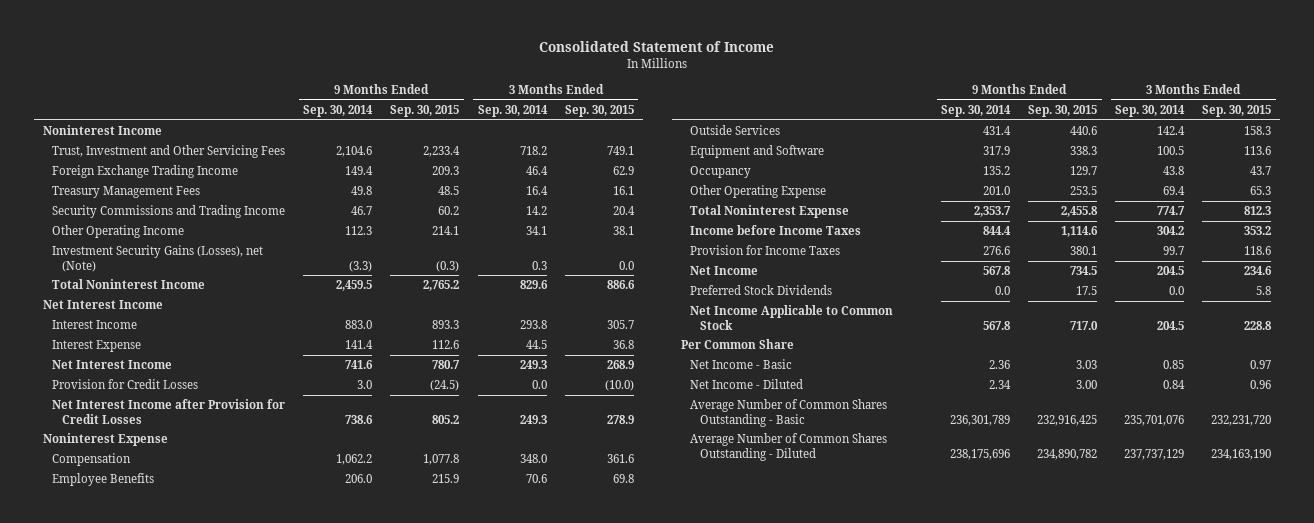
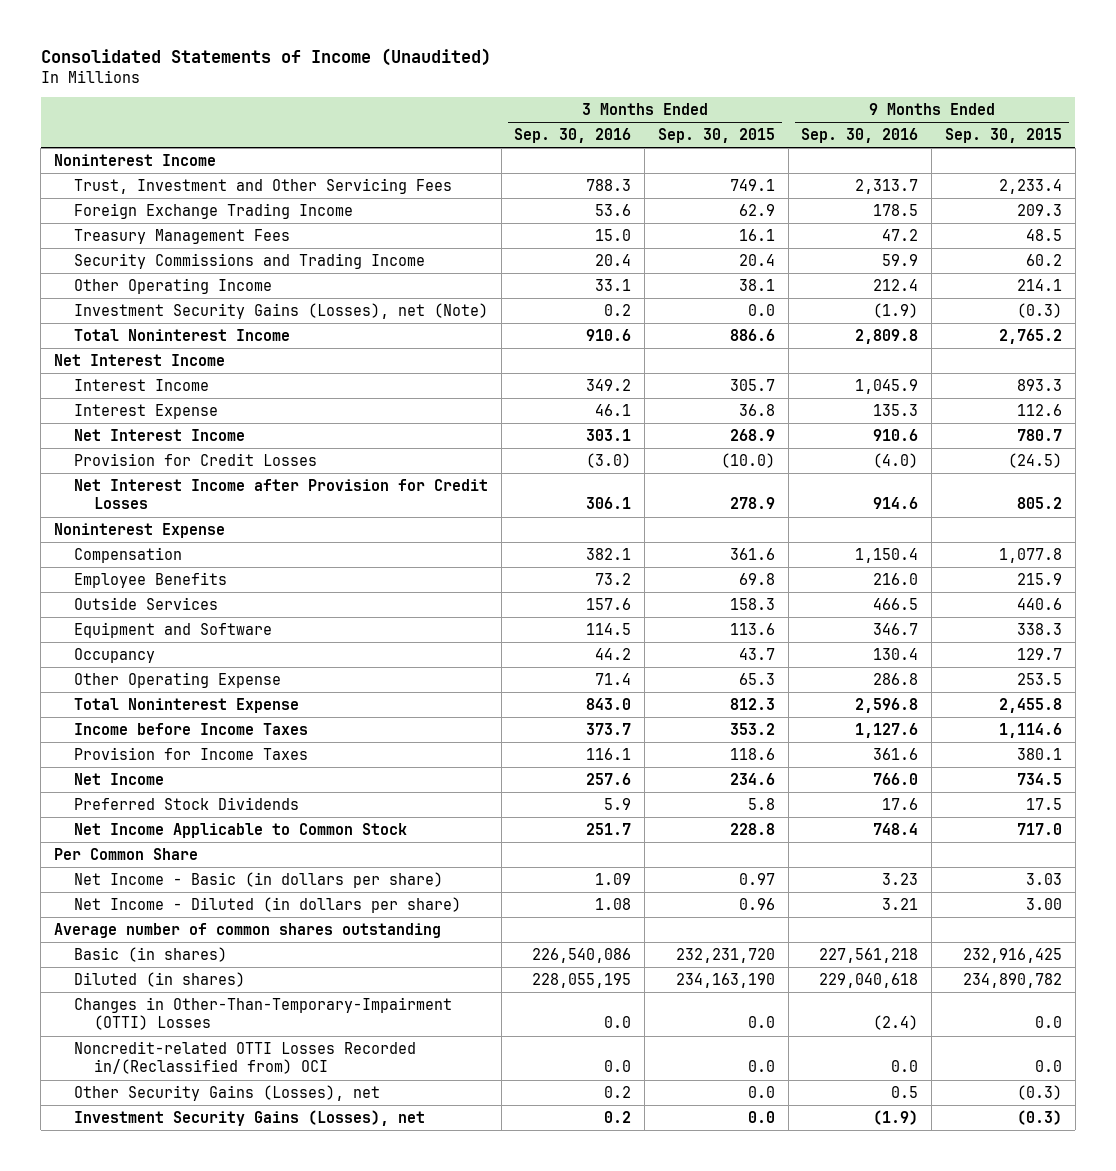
[539,41,775,53] Consolidated Statement of Income -> [40,48,491,67] Consolidated Statements of Income (Unaudited)
[303,104,374,117] Sep. 30, 2014 -> none
[477,104,548,117] Sep. 30, 2014 -> none
none -> [514,127,632,143] Sep. 30, 2016
none -> [801,127,919,143] Sep. 30, 2016
[690,359,793,370] Net Income - Basic -> [73,871,443,888] Net Income - Basic (in dollars per share)
[690,379,804,390] Net Income - Diluted -> [73,896,461,913] Net Income - Diluted (in dollars per share)
none -> [53,922,441,938] Average number of common shares outstanding
[690,399,888,427] Average Number of Common Shares Outstanding - Basic -> [73,946,227,962] Basic (in shares)
[690,433,888,461] Average Number of Common Shares Outstanding - Diluted -> [73,971,245,987] Diluted (in shares)
none -> [73,996,452,1031] Changes in Other-Than-Temporary-Impairment (OTTI) Losses
none -> [73,1040,416,1075] Noncredit-related OTTI Losses Recorded in/(Reclassified from) OCI
none -> [73,1084,380,1101] Other Security Gains (Losses), net
none -> [73,1109,425,1126] Investment Security Gains (Losses), net

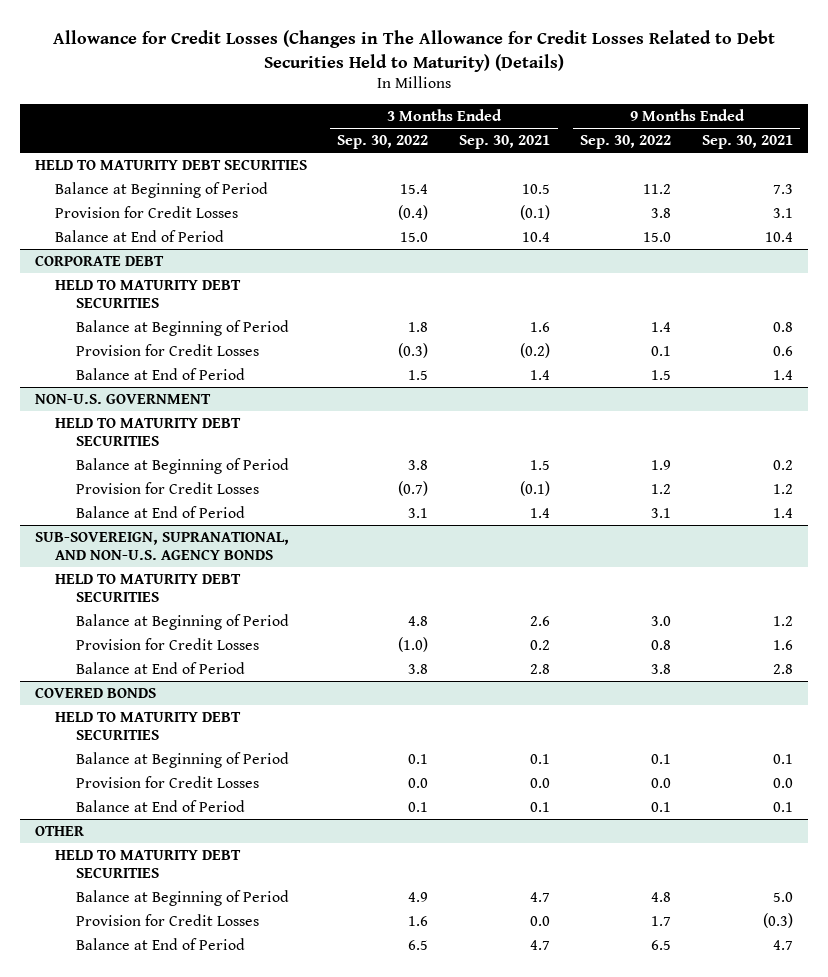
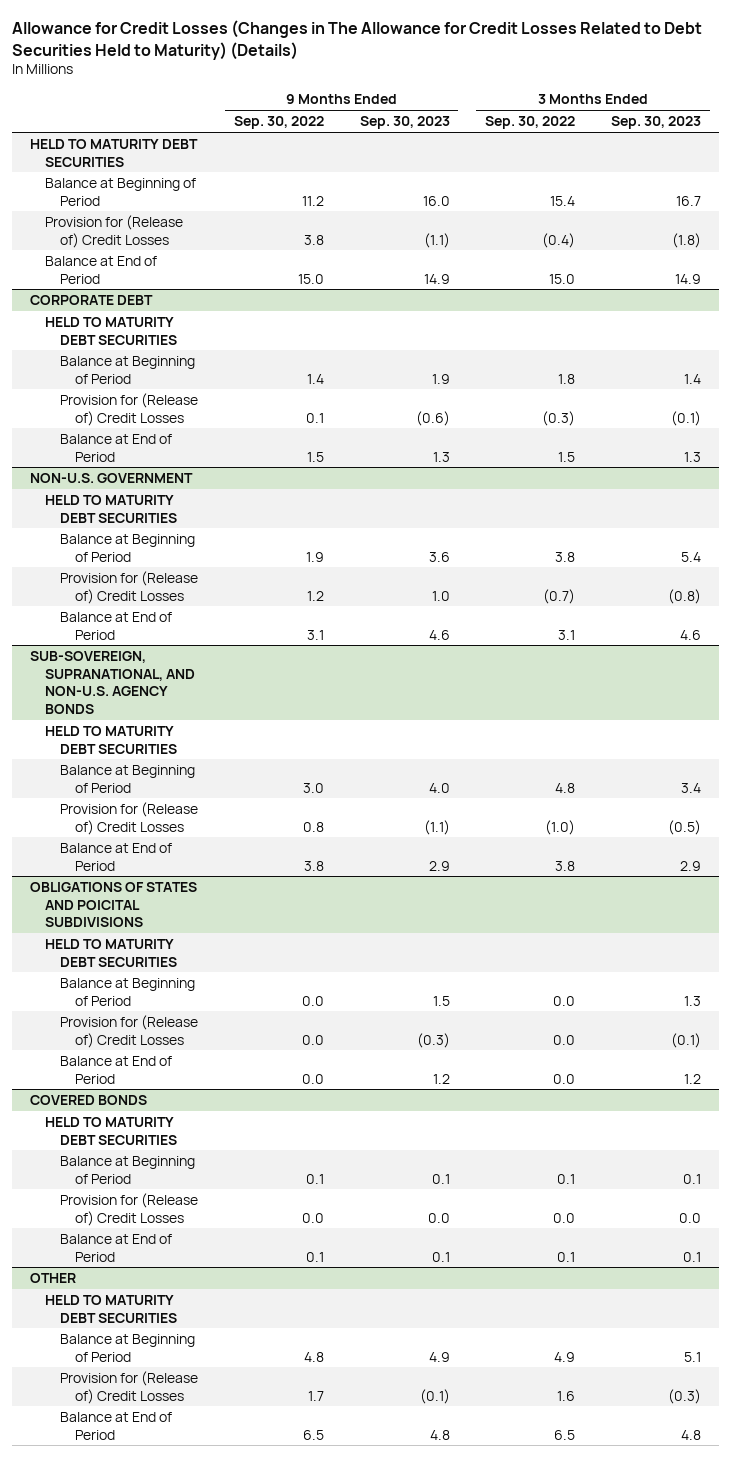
[458,135,550,150] Sep. 30, 2021 -> none
[701,135,793,150] Sep. 30, 2021 -> none
none -> [359,116,450,130] Sep. 30, 2023
none -> [611,116,702,130] Sep. 30, 2023
[55,205,239,218] Provision for Credit Losses -> [45,215,184,248] Provision for (Release of) Credit Losses
[75,343,259,356] Provision for Credit Losses -> [59,393,198,426] Provision for (Release of) Credit Losses
[75,481,259,494] Provision for Credit Losses -> [59,571,198,604] Provision for (Release of) Credit Losses
[75,637,259,650] Provision for Credit Losses -> [59,802,198,835] Provision for (Release of) Credit Losses
none -> [30,882,198,928] OBLIGATIONS OF STATES AND POICITAL SUBDIVISIONS
none -> [45,939,177,967] HELD TO MATURITY DEBT SECURITIES
none -> [59,978,195,1006] Balance at Beginning of Period
none -> [59,1015,198,1048] Provision for (Release of) Credit Losses
none -> [59,1056,172,1084] Balance at End of Period
[75,775,259,788] Provision for Credit Losses -> [59,1193,198,1226] Provision for (Release of) Credit Losses
[75,913,259,926] Provision for Credit Losses -> [59,1371,198,1404] Provision for (Release of) Credit Losses

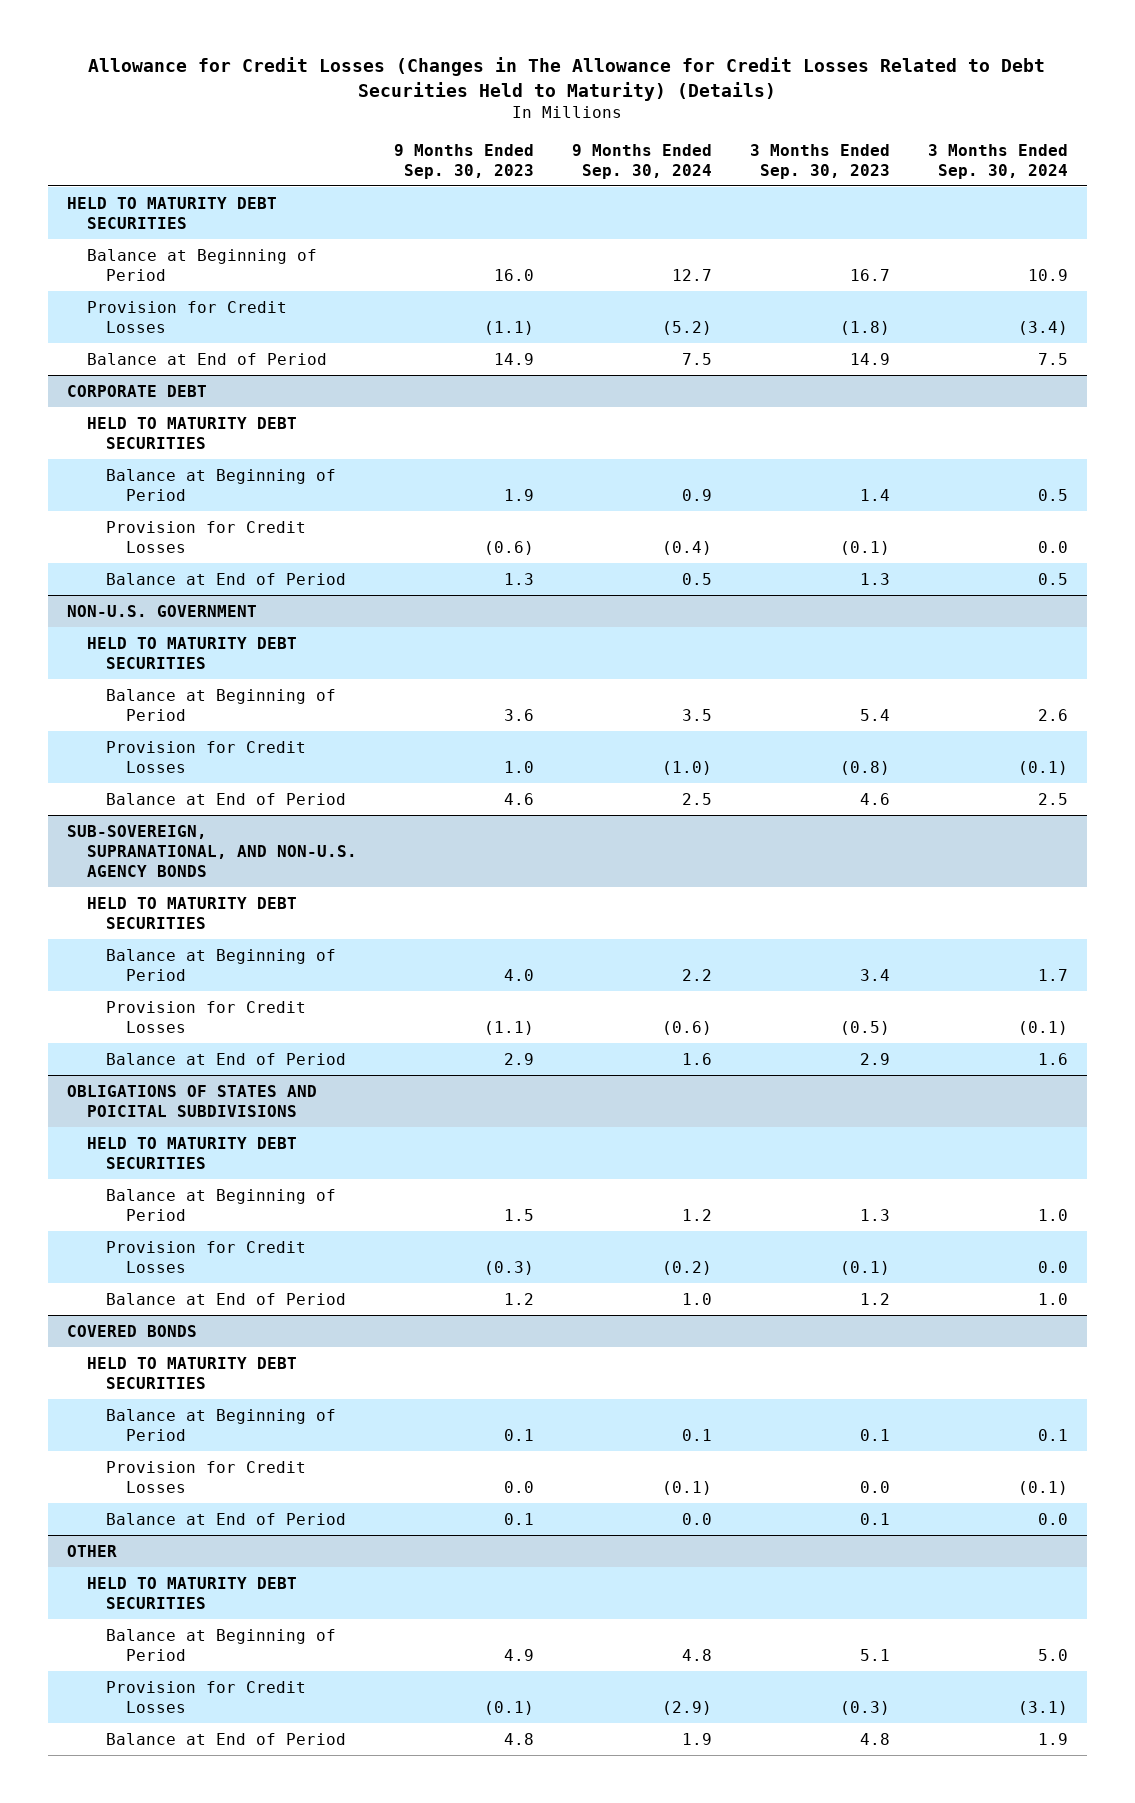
[233,116,324,130] Sep. 30, 2022 -> none
[485,116,576,130] Sep. 30, 2022 -> none
none -> [572,143,713,179] 9 Months Ended Sep. 30, 2024
none -> [928,143,1069,179] 3 Months Ended Sep. 30, 2024
[45,215,184,248] Provision for (Release of) Credit Losses -> [86,300,287,333] Provision for Credit Losses
[59,393,198,426] Provision for (Release of) Credit Losses -> [106,520,307,553] Provision for Credit Losses
[59,571,198,604] Provision for (Release of) Credit Losses -> [106,740,307,773] Provision for Credit Losses
[59,802,198,835] Provision for (Release of) Credit Losses -> [106,1000,307,1033] Provision for Credit Losses
[59,1015,198,1048] Provision for (Release of) Credit Losses -> [106,1240,307,1273] Provision for Credit Losses
[59,1193,198,1226] Provision for (Release of) Credit Losses -> [106,1460,307,1493] Provision for Credit Losses
[59,1371,198,1404] Provision for (Release of) Credit Losses -> [106,1680,307,1713] Provision for Credit Losses

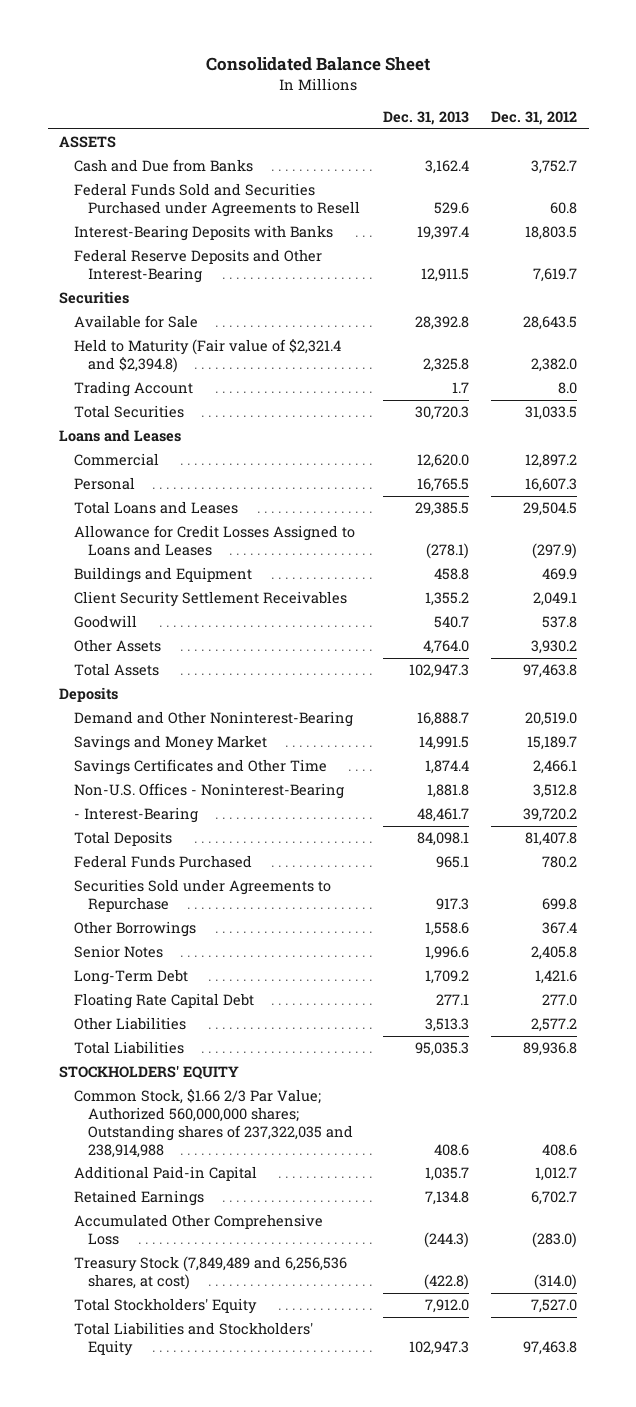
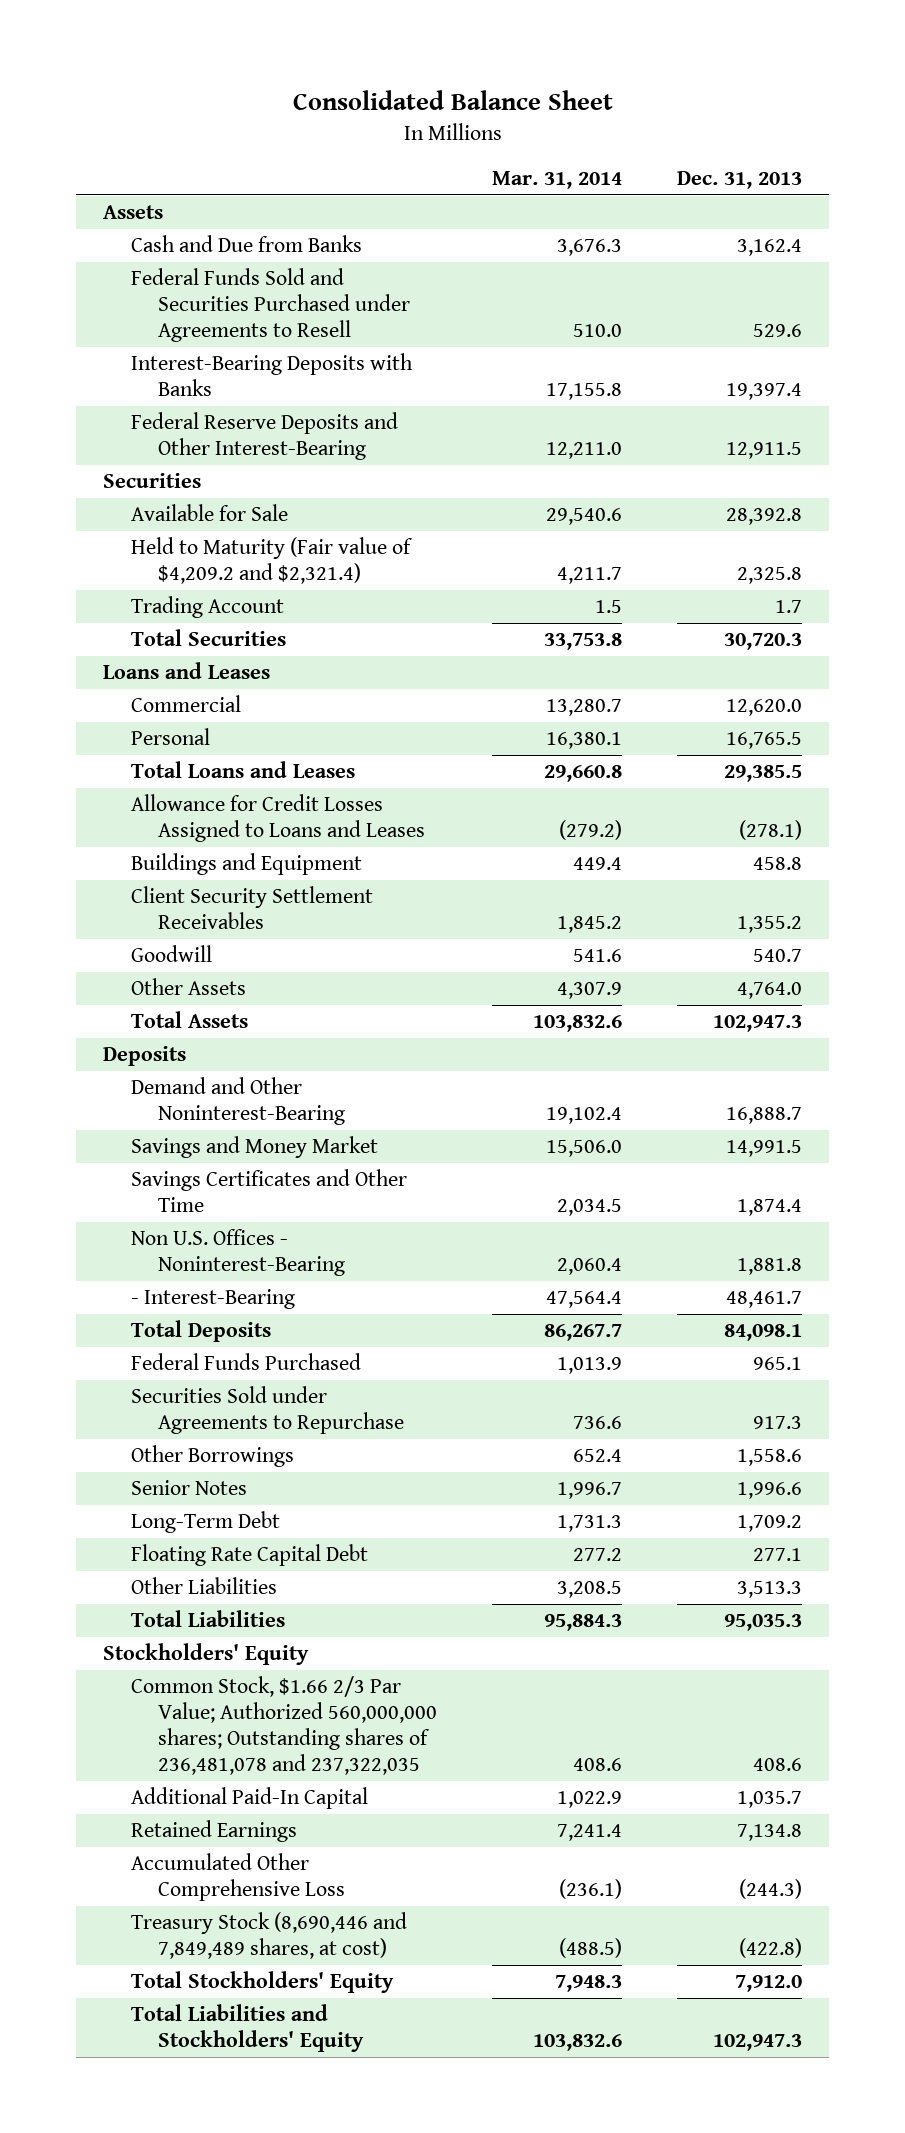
[491,111,578,126] Dec. 31, 2012 -> none
none -> [491,171,622,190] Mar. 31, 2014
[58,136,116,149] ASSETS -> [103,205,164,220] Assets
[73,339,341,374] Held to Maturity (Fair value of $2,321.4 and $2,394.8) -> [130,537,413,585] Held to Maturity (Fair value of $4,209.2 and $2,321.4)
[73,783,344,800] Non-U.S. Offices - Noninterest-Bearing -> [130,1229,345,1277] Non U.S. Offices - Noninterest-Bearing
[58,1065,239,1080] STOCKHOLDERS' EQUITY -> [103,1643,310,1666] Stockholders' Equity
[73,1089,354,1158] Common Stock, $1.66 2/3 Par Value; Authorized 560,000,000 shares; Outstanding shares of 237,322,035 and 238,914,988 -> [130,1676,437,1775] Common Stock, $1.66 2/3 Par Value; Authorized 560,000,000 shares; Outstanding shares of 236,481,078 and 237,322,035
[73,1166,257,1182] Additional Paid-in Capital -> [130,1787,368,1810] Additional Paid-In Capital
[73,1256,347,1291] Treasury Stock (7,849,489 and 6,256,536 shares, at cost) -> [130,1912,407,1960] Treasury Stock (8,690,446 and 7,849,489 shares, at cost)

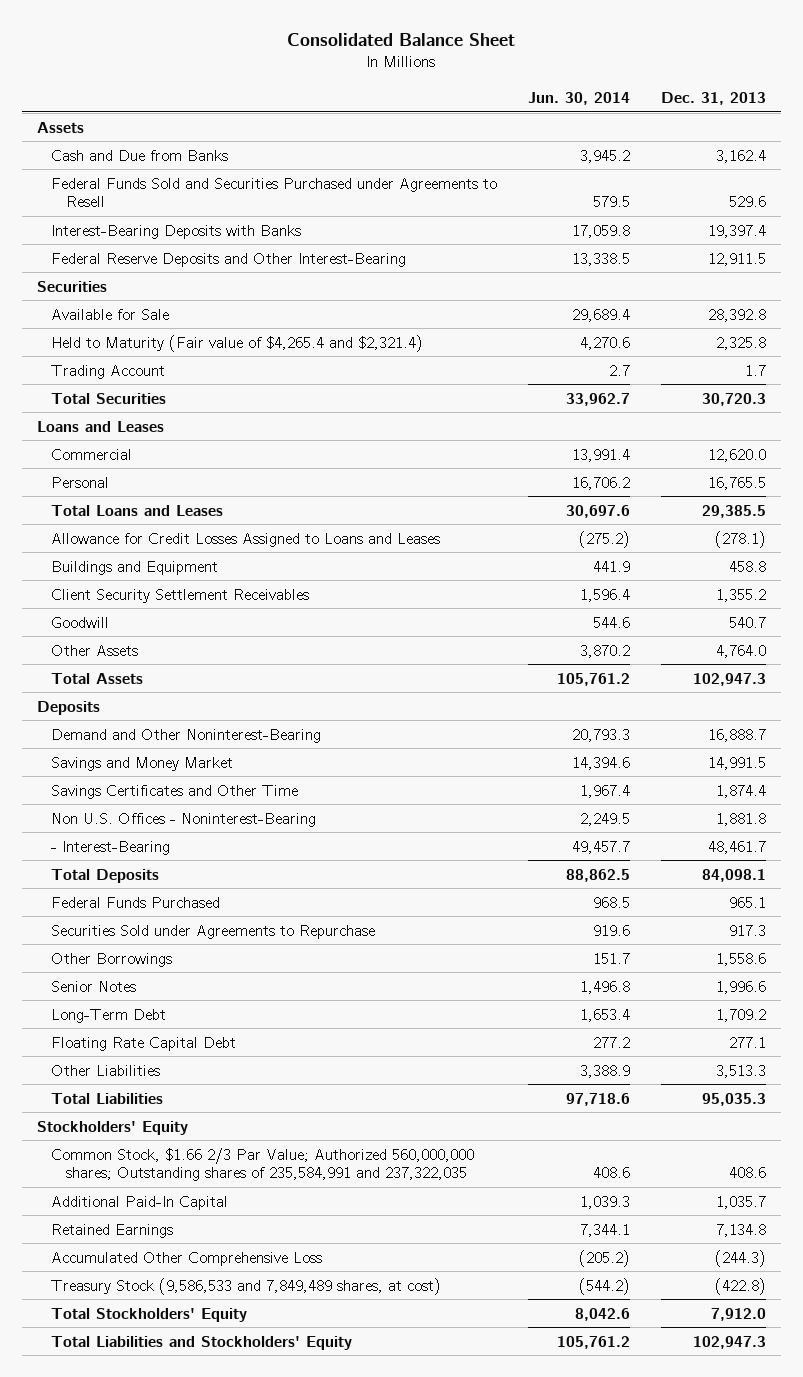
[491,171,622,190] Mar. 31, 2014 -> none
none -> [528,91,631,105] Jun. 30, 2014
[130,537,413,585] Held to Maturity (Fair value of $4,209.2 and $2,321.4) -> [51,334,424,352] Held to Maturity (Fair value of $4,265.4 and $2,321.4)
[130,1676,437,1775] Common Stock, $1.66 2/3 Par Value; Authorized 560,000,000 shares; Outstanding shares of 236,481,078 and 237,322,035 -> [51,1147,475,1182] Common Stock, $1.66 2/3 Par Value; Authorized 560,000,000 shares; Outstanding shares of 235,584,991 and 237,322,035
[130,1912,407,1960] Treasury Stock (8,690,446 and 7,849,489 shares, at cost) -> [51,1277,442,1295] Treasury Stock (9,586,533 and 7,849,489 shares, at cost)

